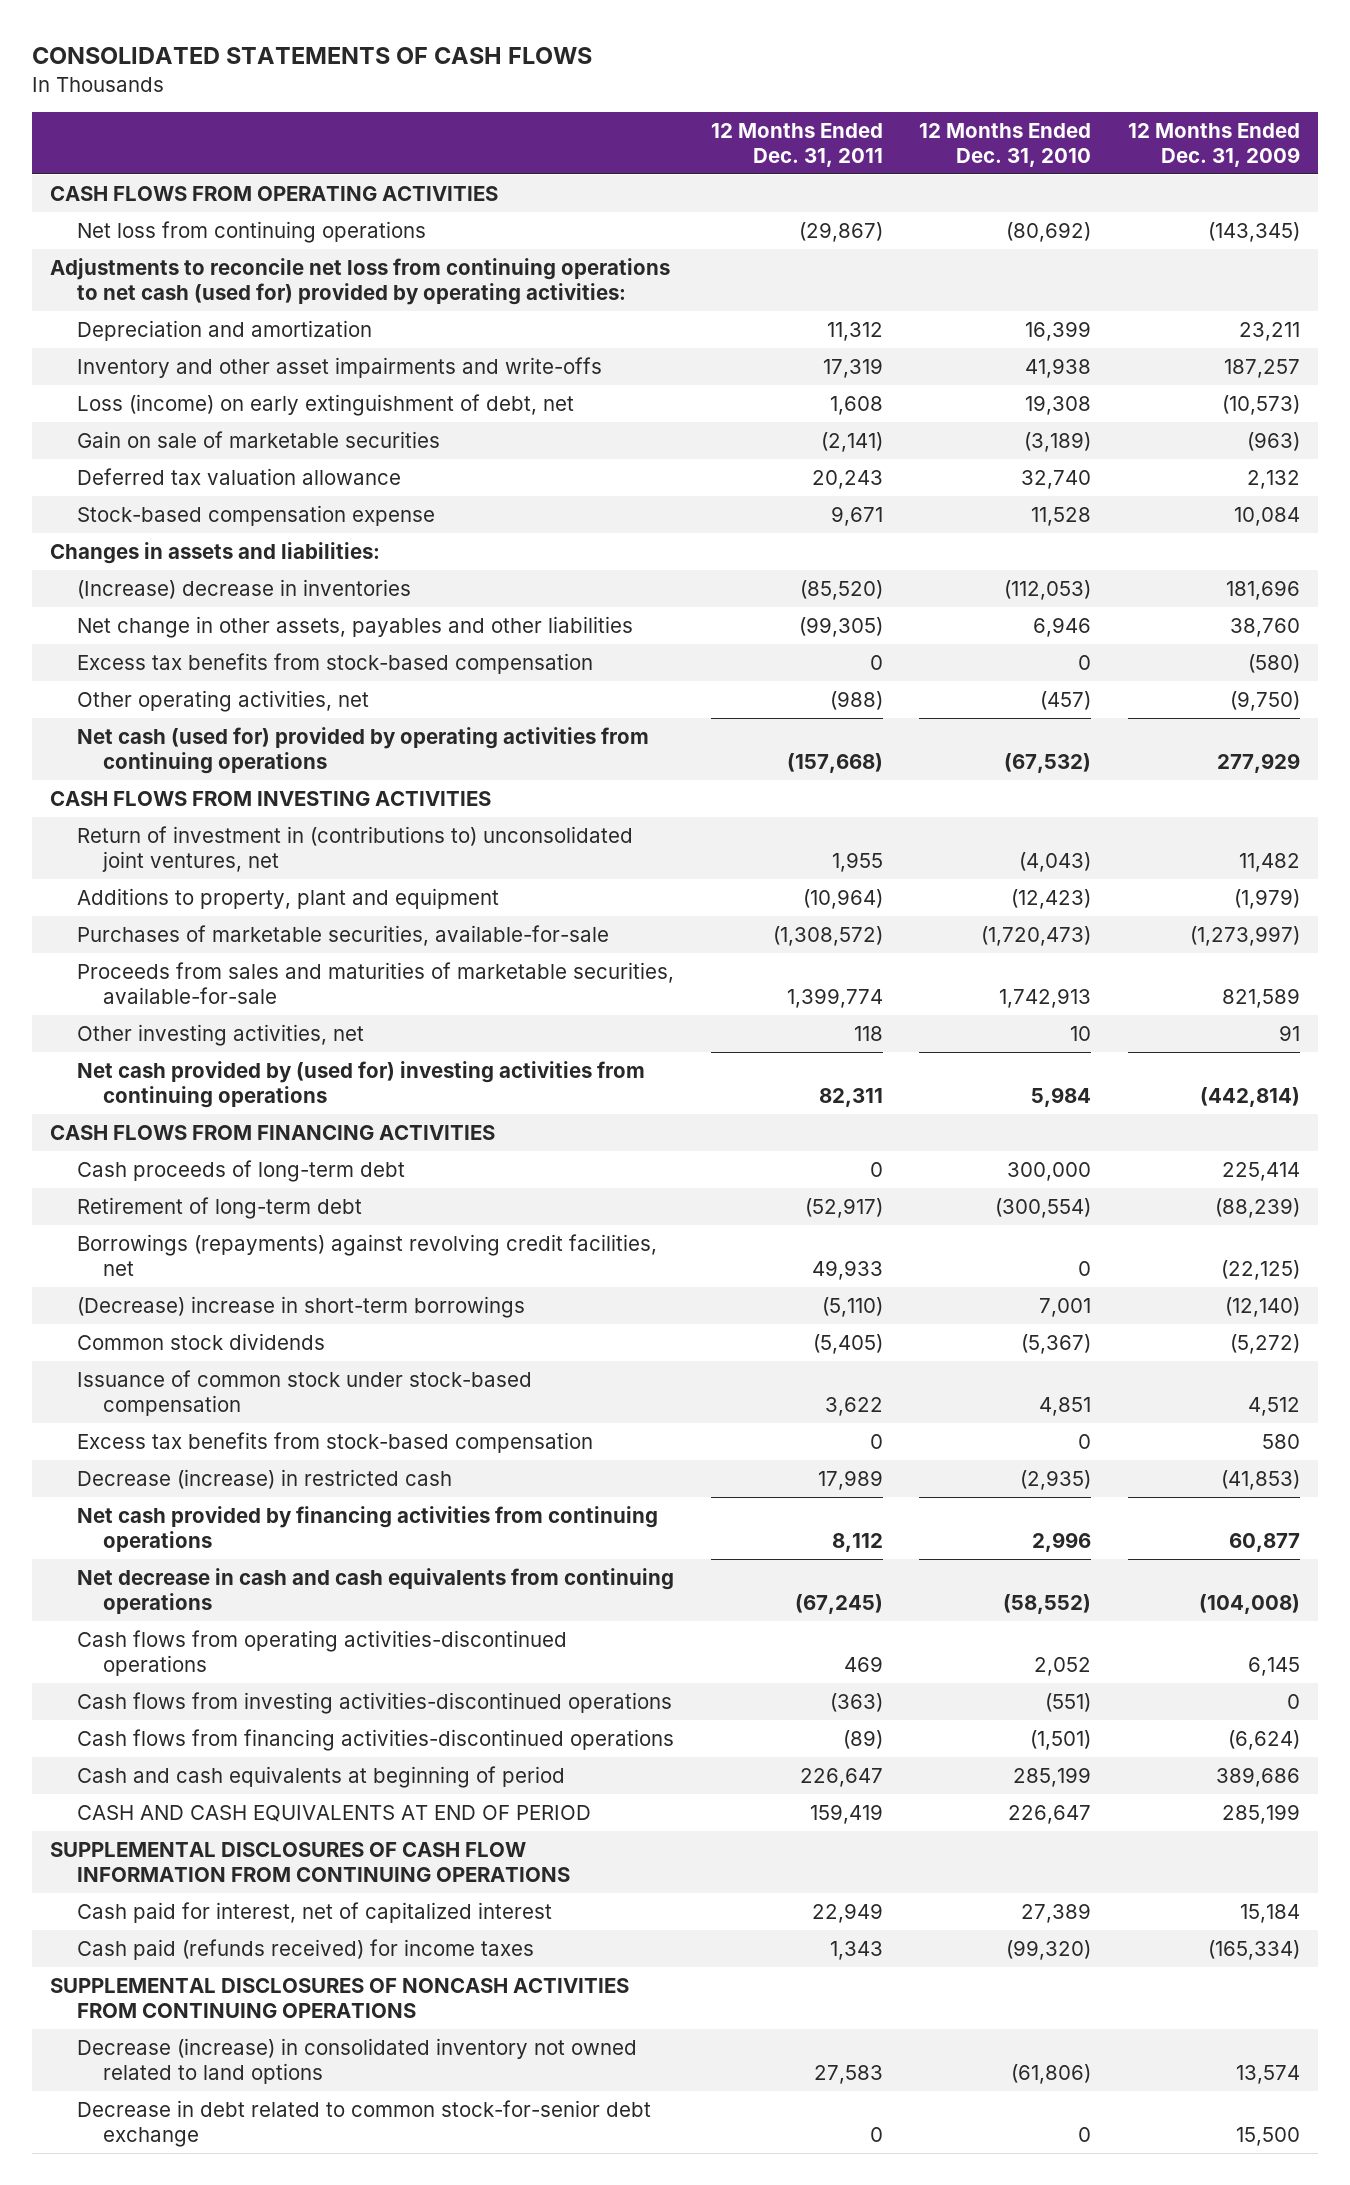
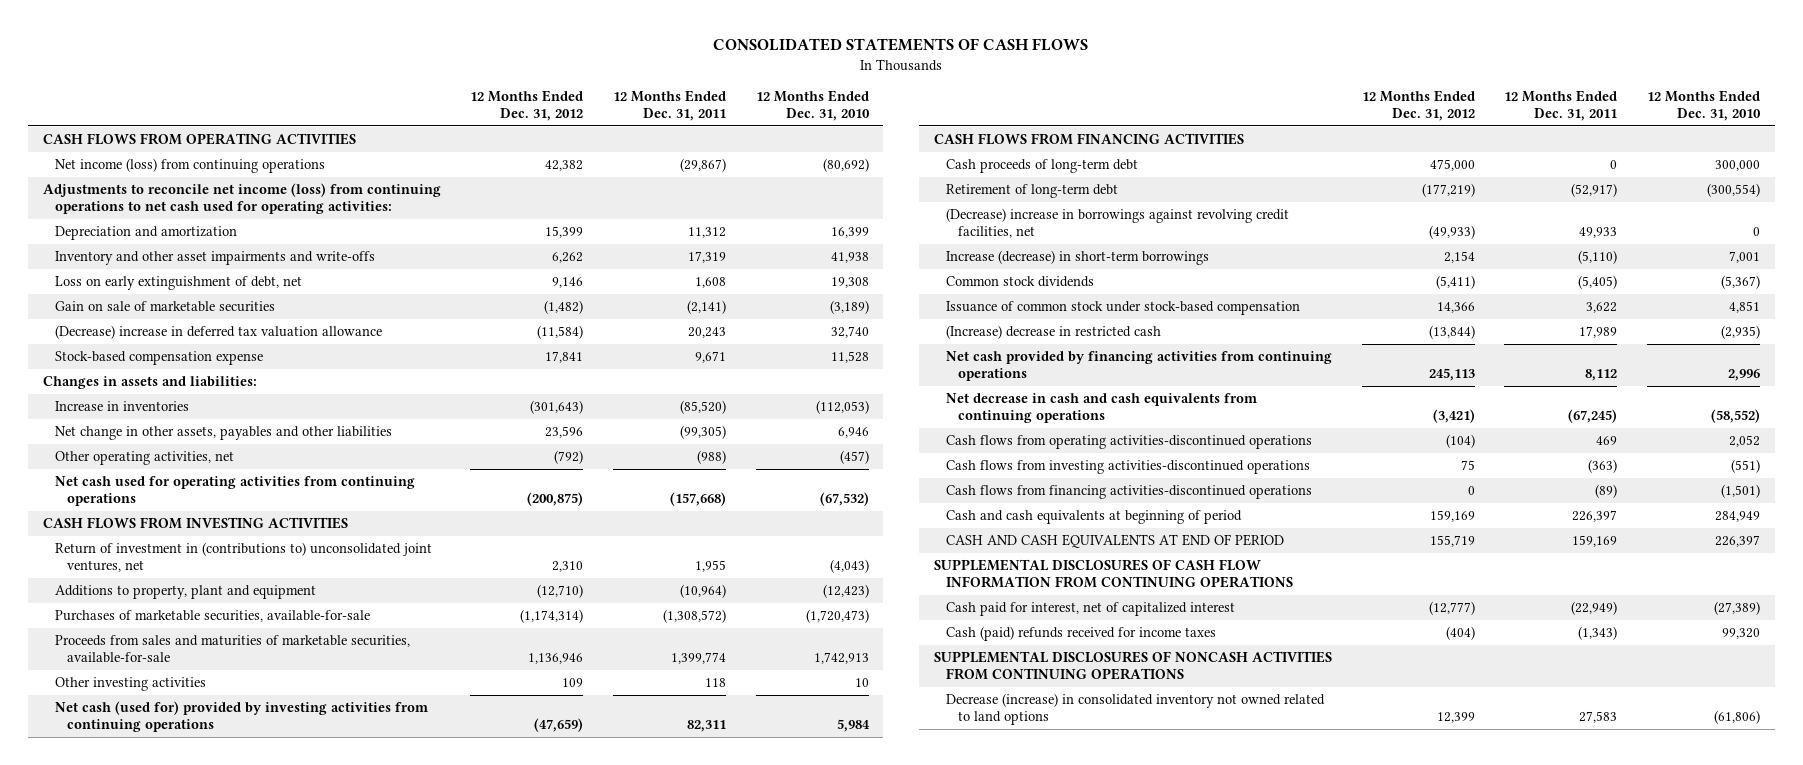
[1127,123,1300,167] 12 Months Ended Dec. 31, 2009 -> none
none -> [470,90,584,122] 12 Months Ended Dec. 31, 2012
[76,221,426,244] Net loss from continuing operations -> [54,158,325,174] Net income (loss) from continuing operations
[50,258,671,305] Adjustments to reconcile net loss from continuing operations to net cash (used for) provided by operating activities: -> [42,183,441,215] Adjustments to reconcile net income (loss) from continuing operations to net cash used for operating activities:
[76,394,574,417] Loss (income) on early extinguishment of debt, net -> [54,276,302,291] Loss on early extinguishment of debt, net
[76,468,401,486] Deferred tax valuation allowance -> [54,325,382,340] (Decrease) increase in deferred tax valuation allowance
[76,579,411,600] (Increase) decrease in inventories -> [54,401,189,412] Increase in inventories
[76,653,593,675] Excess tax benefits from stock-based compensation -> none
[76,727,649,774] Net cash (used for) provided by operating activities from continuing operations -> [54,476,415,507] Net cash used for operating activities from continuing operations
[76,1024,364,1047] Other investing activities, net -> [54,677,206,692] Other investing activities
[76,1061,645,1108] Net cash provided by (used for) investing activities from continuing operations -> [54,701,428,733] Net cash (used for) provided by investing activities from continuing operations
[76,1234,657,1276] Borrowings (repayments) against revolving credit facilities, net -> [946,208,1290,239] (Decrease) increase in borrowings against revolving credit facilities, net
[76,1296,525,1319] (Decrease) increase in short-term borrowings -> [946,250,1210,266] Increase (decrease) in short-term borrowings
[76,1432,593,1454] Excess tax benefits from stock-based compensation -> none
[76,1469,452,1490] Decrease (increase) in restricted cash -> [946,325,1162,340] (Increase) decrease in restricted cash
[799,1768,883,1788] 226,647 -> [1572,510,1618,523] 226,397
[1013,1767,1092,1788] 285,199 -> [1715,511,1761,523] 284,949
[809,1804,883,1825] 159,419 -> [1572,535,1618,548] 159,169
[1008,1805,1092,1825] 226,647 -> [1715,535,1761,548] 226,397
[811,1903,883,1924] 22,949 -> [1571,601,1618,616] (22,949)
[1021,1903,1092,1924] 27,389 -> [1714,601,1761,616] (27,389)
[76,1939,534,1961] Cash paid (refunds received) for income taxes -> [946,626,1217,642] Cash (paid) refunds received for income taxes
[829,1941,883,1961] 1,343 -> [1578,626,1618,641] (1,343)
[1006,1940,1092,1961] (99,320) -> [1722,628,1761,640] 99,320
[76,2100,651,2147] Decrease in debt related to common stock-for-senior debt exchange -> none

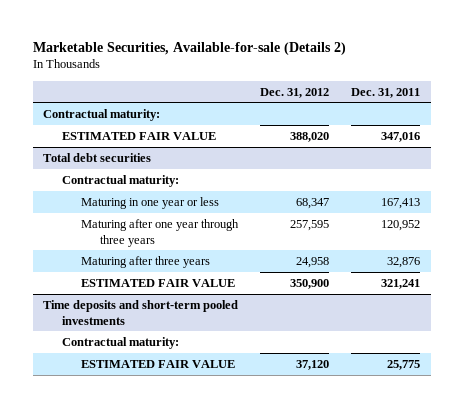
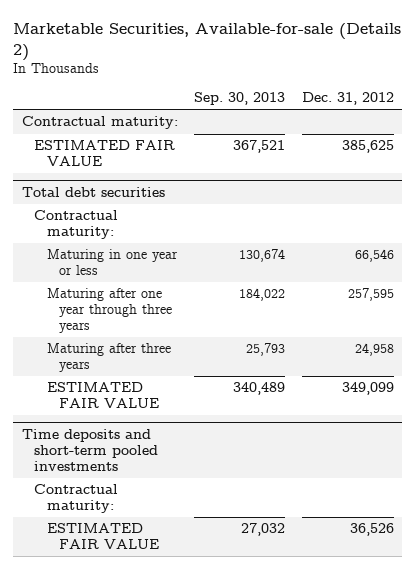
[351,87,421,98] Dec. 31, 2011 -> none
none -> [194,92,286,106] Sep. 30, 2013
[290,131,330,142] 388,020 -> [341,140,394,154] 385,625
[296,197,330,209] 68,347 -> [354,249,394,263] 66,546
[290,278,330,289] 350,900 -> [341,382,394,396] 349,099
[296,359,330,370] 37,120 -> [349,523,394,537] 36,526

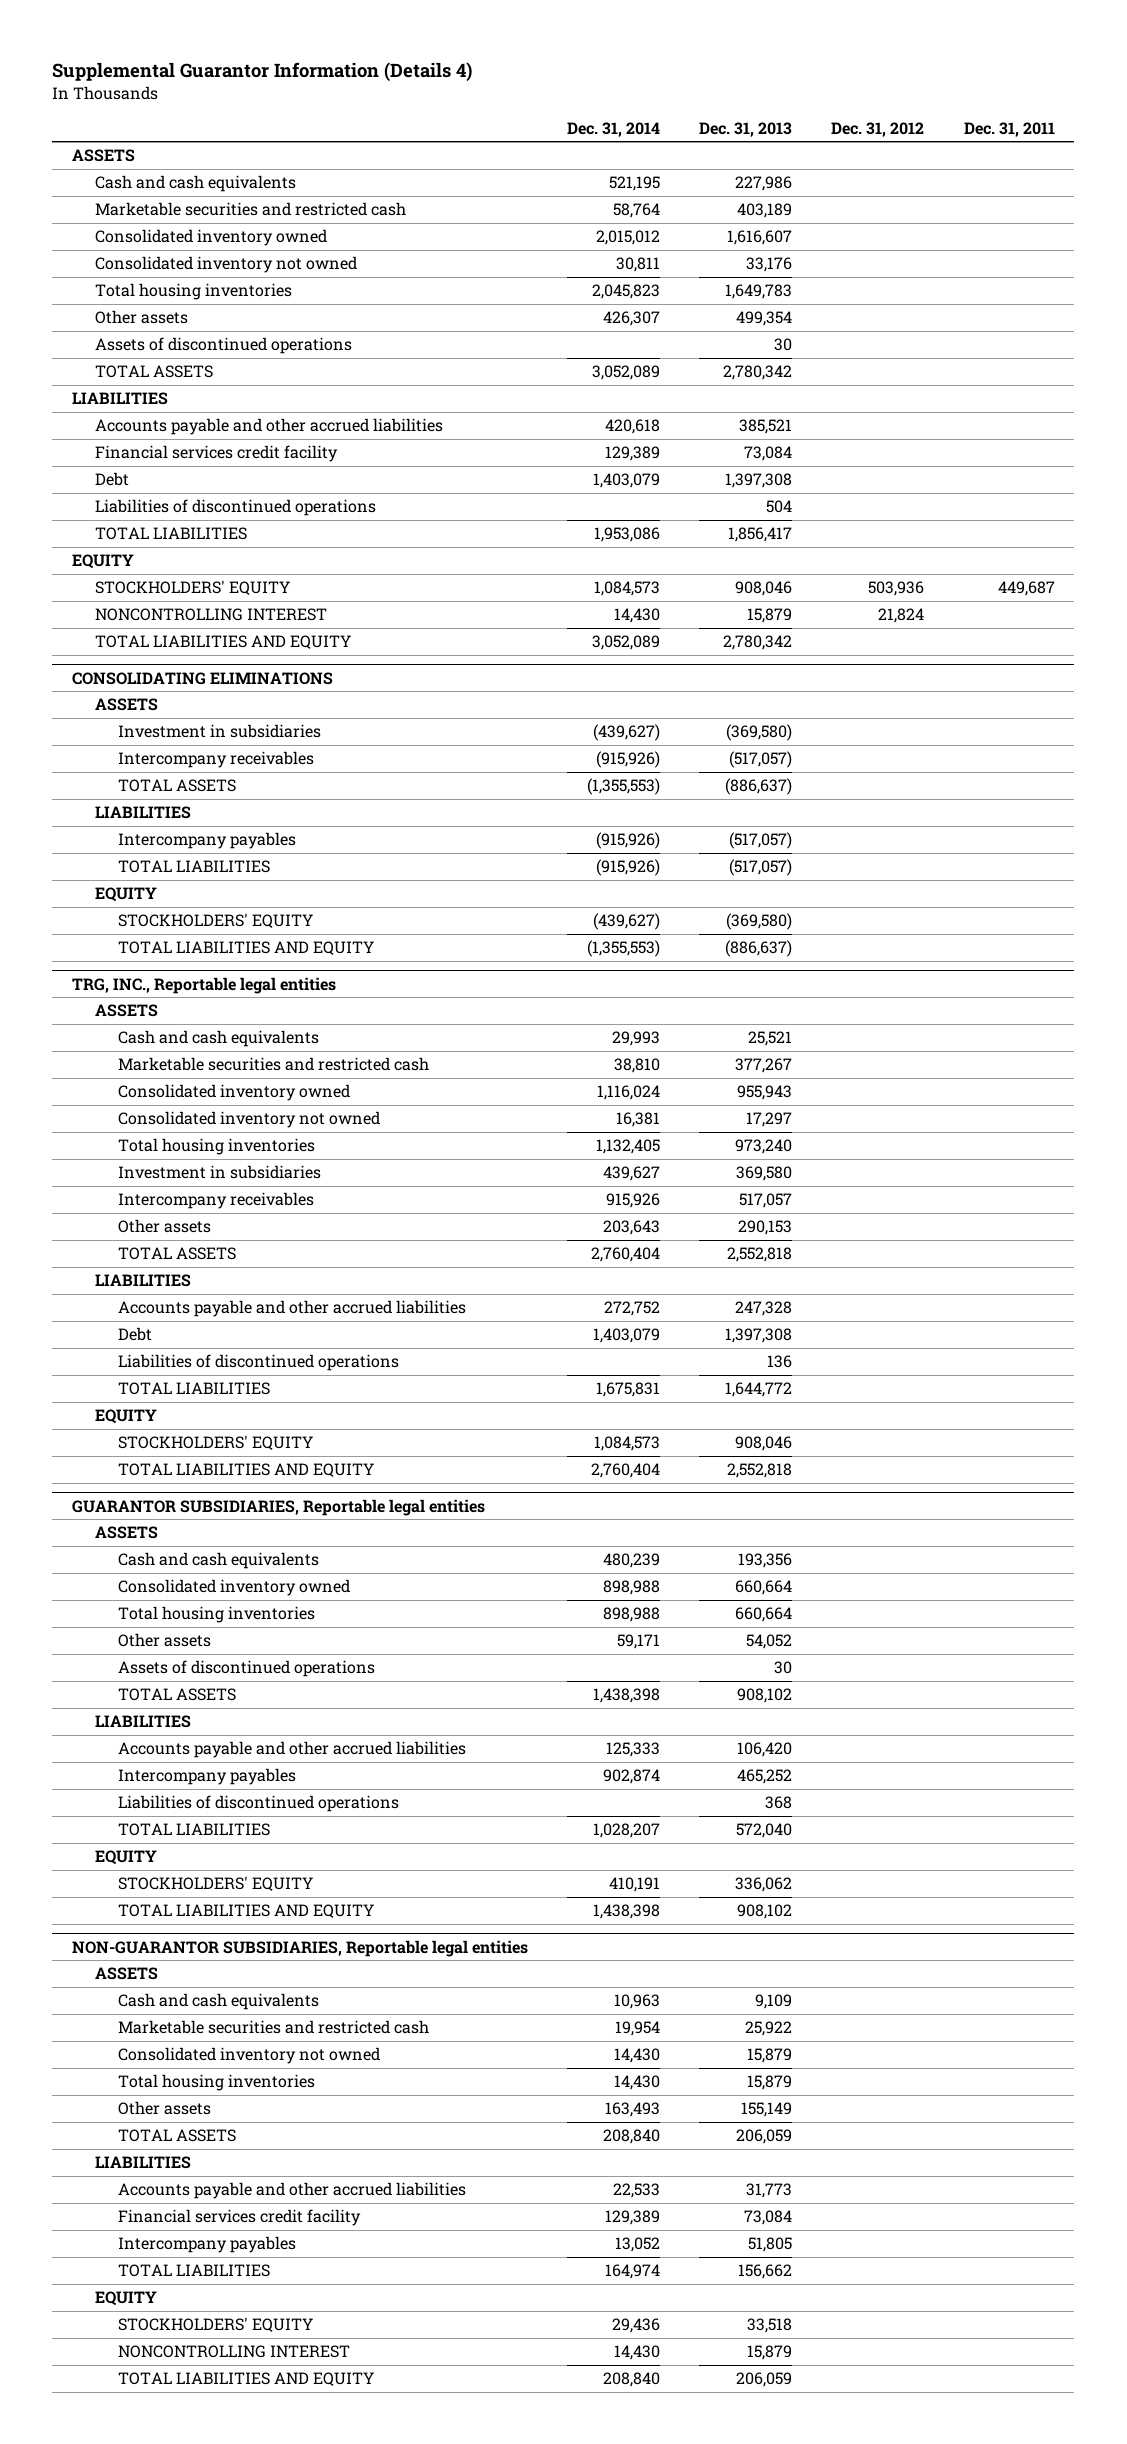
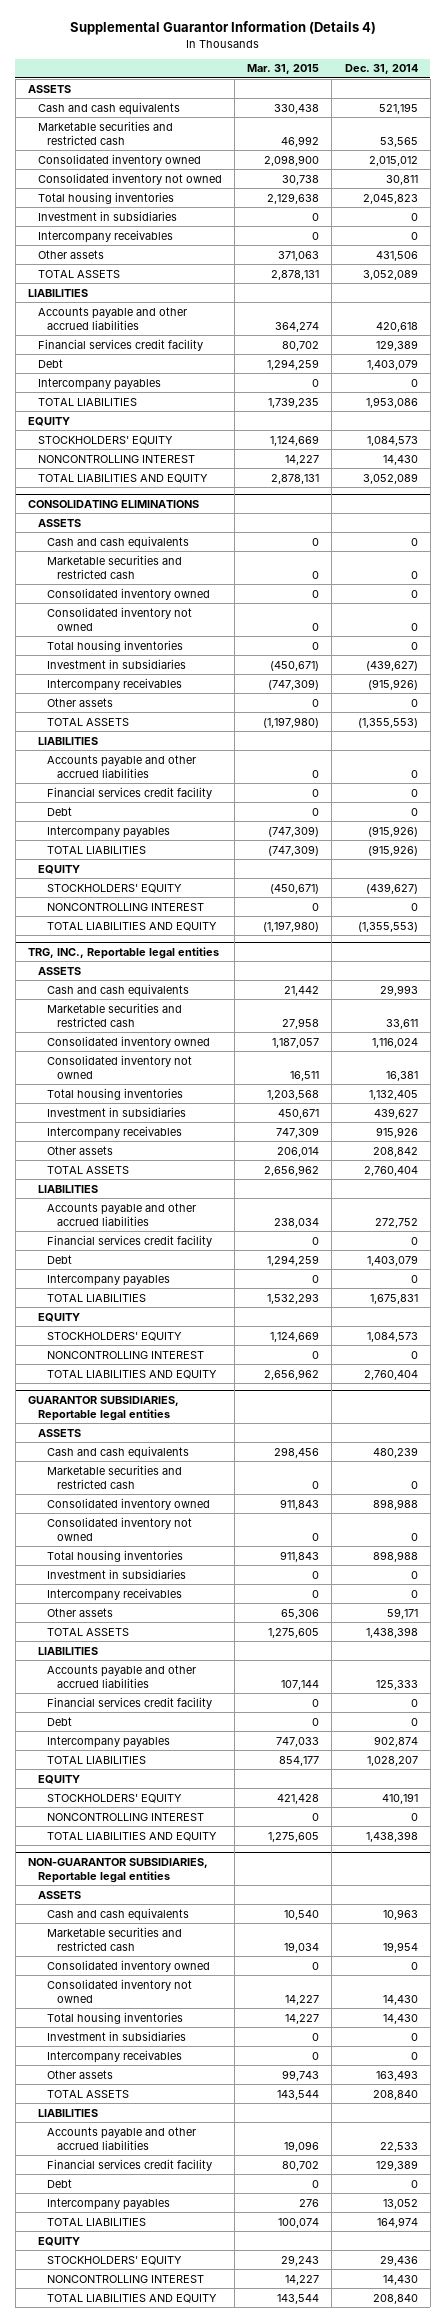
[699,121,793,137] Dec. 31, 2013 -> none
[831,121,925,137] Dec. 31, 2012 -> none
[963,121,1055,137] Dec. 31, 2011 -> none
none -> [247,64,320,75] Mar. 31, 2015
[613,203,661,219] 58,764 -> [379,136,418,147] 53,565
[94,337,352,355] Assets of discontinued operations -> none
none -> [37,210,177,221] Investment in subsidiaries
none -> [37,229,173,243] Intercompany receivables
[603,311,661,327] 426,307 -> [375,250,418,261] 431,506
[94,499,376,517] Liabilities of discontinued operations -> none
none -> [37,377,161,390] Intercompany payables
none -> [47,535,190,549] Cash and cash equivalents
none -> [47,554,183,579] Marketable securities and restricted cash
none -> [47,587,211,600] Consolidated inventory owned
none -> [47,606,193,631] Consolidated inventory not owned
none -> [47,639,184,652] Total housing inventories
none -> [47,697,114,707] Other assets
none -> [47,754,197,778] Accounts payable and other accrued liabilities
none -> [47,786,213,799] Financial services credit facility
none -> [47,806,73,816] Debt
none -> [47,902,205,911] NONCONTROLLING INTEREST
[614,1058,661,1074] 38,810 -> [385,1018,418,1029] 33,611
[603,1220,661,1236] 203,643 -> [372,1146,418,1157] 208,842
none -> [47,1234,213,1247] Financial services credit facility
[117,1354,399,1372] Liabilities of discontinued operations -> none
none -> [47,1273,171,1286] Intercompany payables
none -> [47,1350,205,1359] NONCONTROLLING INTEREST
none -> [47,1464,183,1489] Marketable securities and restricted cash
none -> [47,1516,193,1541] Consolidated inventory not owned
none -> [47,1568,187,1579] Investment in subsidiaries
none -> [47,1587,183,1601] Intercompany receivables
[117,1660,375,1678] Assets of discontinued operations -> none
none -> [47,1696,213,1709] Financial services credit facility
none -> [47,1716,73,1726] Debt
[117,1795,399,1813] Liabilities of discontinued operations -> none
none -> [47,1812,205,1821] NONCONTROLLING INTEREST
none -> [47,1959,211,1972] Consolidated inventory owned
none -> [47,2030,187,2041] Investment in subsidiaries
none -> [47,2049,183,2063] Intercompany receivables
none -> [47,2178,73,2188] Debt

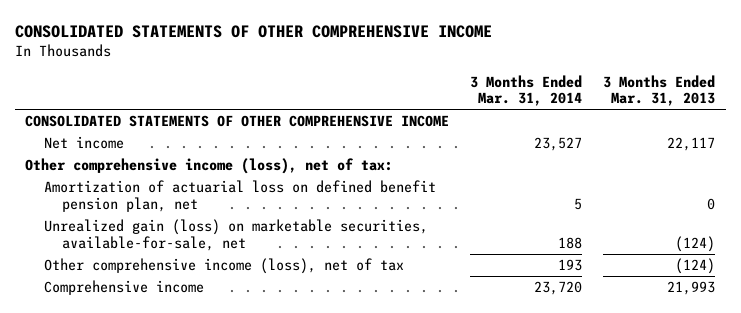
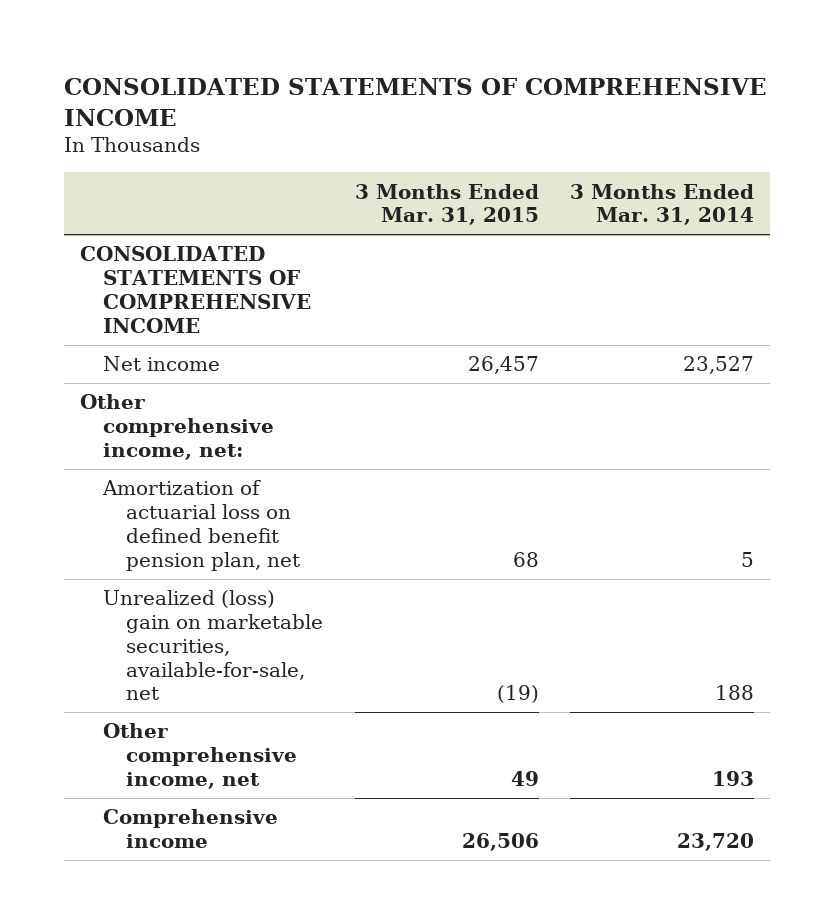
[14,24,492,38] CONSOLIDATED STATEMENTS OF OTHER COMPREHENSIVE INCOME -> [64,77,768,126] CONSOLIDATED STATEMENTS OF COMPREHENSIVE INCOME
[603,74,716,107] 3 Months Ended Mar. 31, 2013 -> none
none -> [354,183,539,226] 3 Months Ended Mar. 31, 2015
[25,115,450,128] CONSOLIDATED STATEMENTS OF OTHER COMPREHENSIVE INCOME -> [79,246,312,333] CONSOLIDATED STATEMENTS OF COMPREHENSIVE INCOME
[25,158,394,175] Other comprehensive income (loss), net of tax: -> [79,394,275,460] Other comprehensive income, net:
[43,219,428,251] Unrealized gain (loss) on marketable securities, available-for-sale, net -> [103,590,324,701] Unrealized (loss) gain on marketable securities, available-for-sale, net
[43,258,404,275] Other comprehensive income (loss), net of tax -> [103,723,298,789] Other comprehensive income, net

